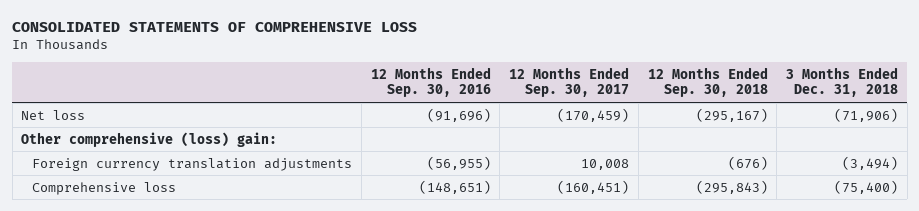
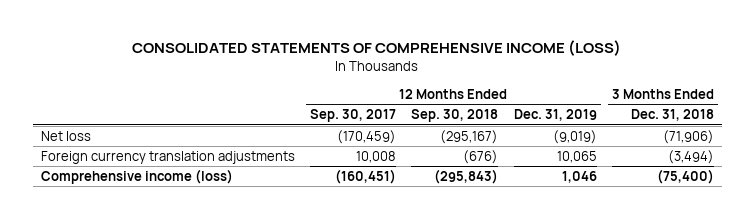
[12,21,418,32] CONSOLIDATED STATEMENTS OF COMPREHENSIVE LOSS -> [132,40,622,57] CONSOLIDATED STATEMENTS OF COMPREHENSIVE INCOME (LOSS)
[370,66,491,98] 12 Months Ended Sep. 30, 2016 -> none
none -> [513,109,597,122] Dec. 31, 2019
[21,131,278,147] Other comprehensive (loss) gain: -> none
[32,181,177,195] Comprehensive loss -> [40,168,233,184] Comprehensive income (loss)

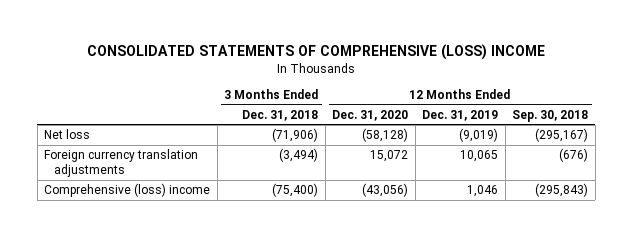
[132,40,622,57] CONSOLIDATED STATEMENTS OF COMPREHENSIVE INCOME (LOSS) -> [87,44,546,61] CONSOLIDATED STATEMENTS OF COMPREHENSIVE (LOSS) INCOME
[310,109,397,123] Sep. 30, 2017 -> none
none -> [332,109,409,121] Dec. 31, 2020
[40,168,233,184] Comprehensive income (loss) -> [44,183,211,198] Comprehensive (loss) income

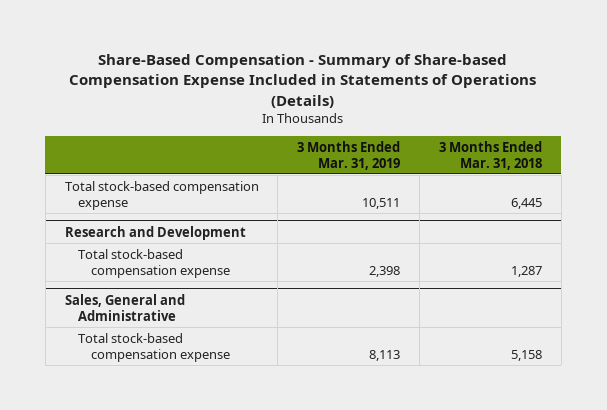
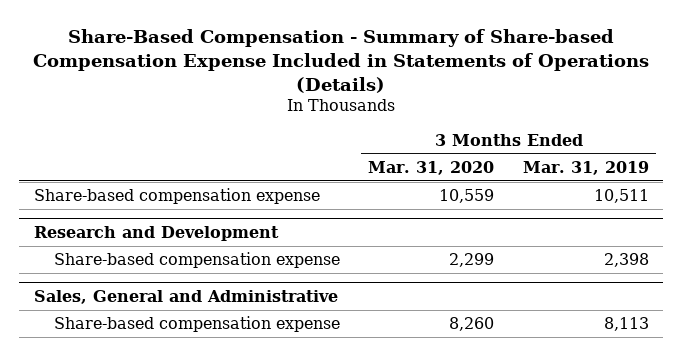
[438,140,542,170] 3 Months Ended Mar. 31, 2018 -> none
none -> [368,160,495,175] Mar. 31, 2020
[64,180,259,210] Total stock-based compensation expense -> [33,188,320,205] Share-based compensation expense
[77,248,231,278] Total stock-based compensation expense -> [53,252,340,269] Share-based compensation expense
[77,332,231,362] Total stock-based compensation expense -> [53,316,340,333] Share-based compensation expense

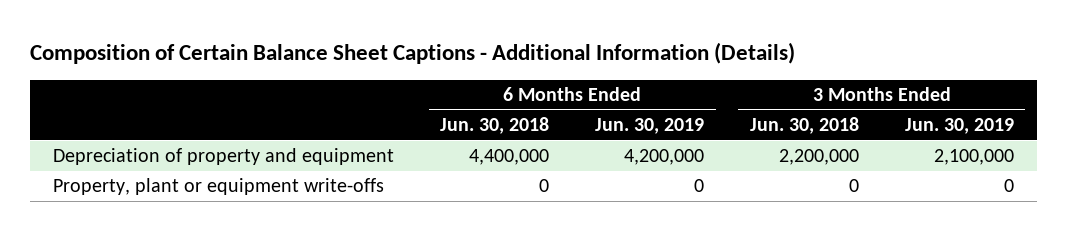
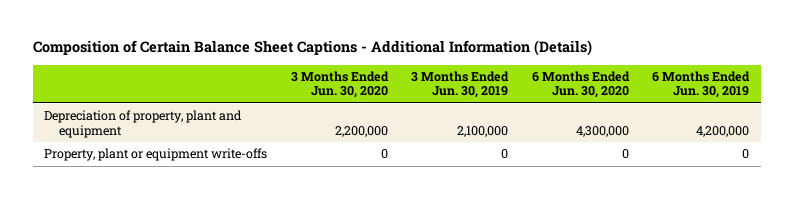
[440,117,550,135] Jun. 30, 2018 -> none
[749,117,859,135] Jun. 30, 2018 -> none
none -> [290,70,389,99] 3 Months Ended Jun. 30, 2020
none -> [531,70,630,99] 6 Months Ended Jun. 30, 2020
[53,148,395,166] Depreciation of property and equipment -> [44,110,243,138] Depreciation of property, plant and equipment

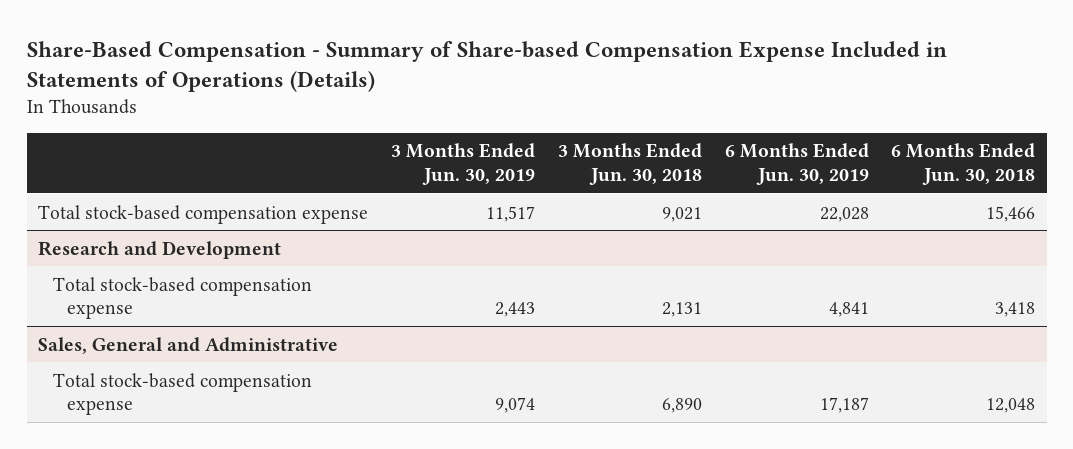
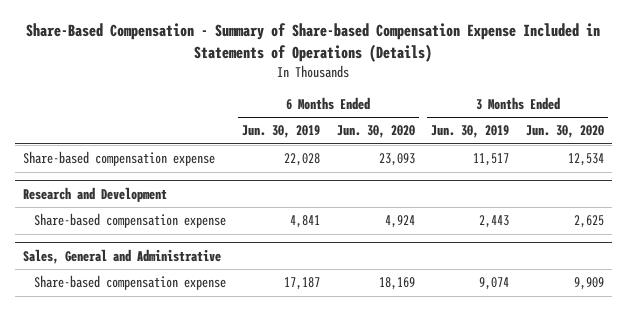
[557,143,702,185] 3 Months Ended Jun. 30, 2018 -> none
[891,143,1036,185] 6 Months Ended Jun. 30, 2018 -> none
none -> [336,125,415,139] Jun. 30, 2020
none -> [525,125,604,139] Jun. 30, 2020
[38,204,369,224] Total stock-based compensation expense -> [22,151,215,167] Share-based compensation expense
[52,276,312,319] Total stock-based compensation expense -> [33,213,226,229] Share-based compensation expense
[52,372,312,415] Total stock-based compensation expense -> [33,275,226,291] Share-based compensation expense

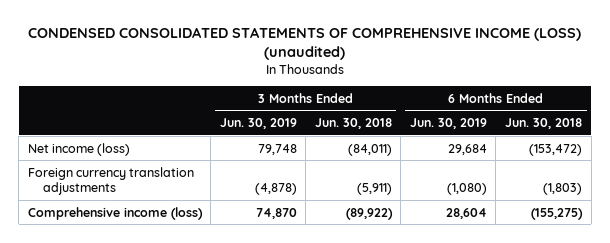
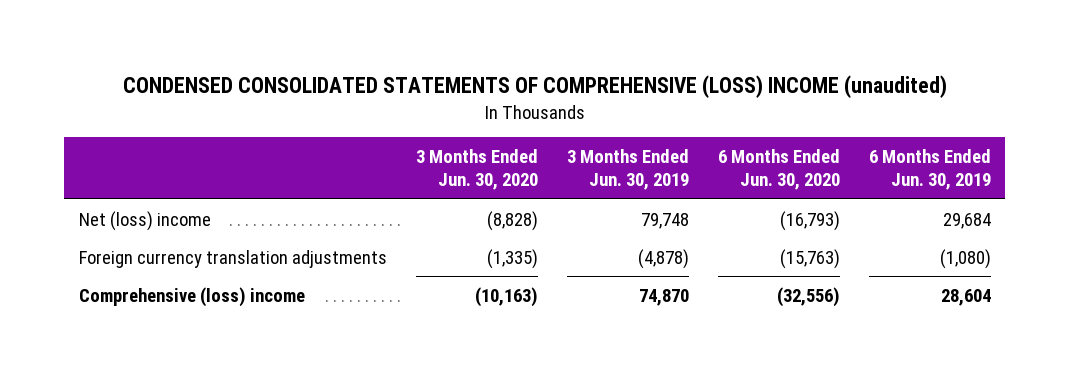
[27,26,581,61] CONDENSED CONSOLIDATED STATEMENTS OF COMPREHENSIVE INCOME (LOSS) (unaudited) -> [122,75,947,99] CONDENSED CONSOLIDATED STATEMENTS OF COMPREHENSIVE (LOSS) INCOME (unaudited)
[314,118,392,130] Jun. 30, 2018 -> none
[505,118,583,130] Jun. 30, 2018 -> none
none -> [415,148,538,191] 3 Months Ended Jun. 30, 2020
none -> [717,148,840,191] 6 Months Ended Jun. 30, 2020
[27,142,130,156] Net income (loss) -> [78,210,211,231] Net (loss) income
[27,206,203,220] Comprehensive income (loss) -> [78,286,305,307] Comprehensive (loss) income

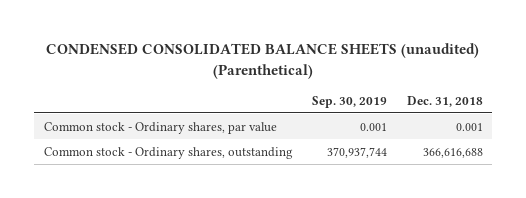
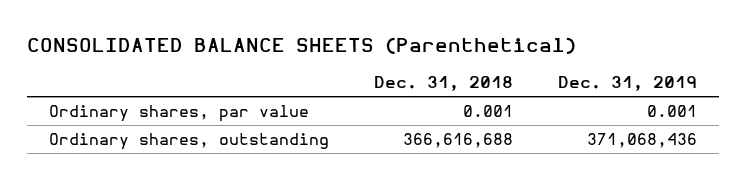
[46,43,480,79] CONDENSED CONSOLIDATED BALANCE SHEETS (unaudited) (Parenthetical) -> [27,37,577,55] CONSOLIDATED BALANCE SHEETS (Parenthetical)
[312,95,388,108] Sep. 30, 2019 -> none
none -> [557,76,697,92] Dec. 31, 2019
[43,121,277,134] Common stock - Ordinary shares, par value -> [49,105,310,123] Ordinary shares, par value
[43,146,293,159] Common stock - Ordinary shares, outstanding -> [49,133,330,151] Ordinary shares, outstanding

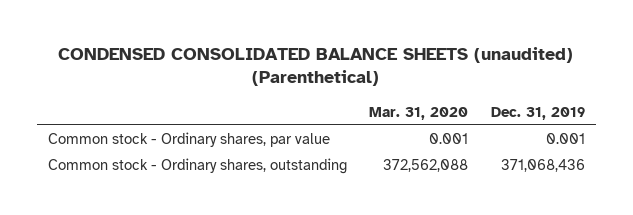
[27,37,577,55] CONSOLIDATED BALANCE SHEETS (Parenthetical) -> [58,47,574,87] CONDENSED CONSOLIDATED BALANCE SHEETS (unaudited) (Parenthetical)
[374,76,514,92] Dec. 31, 2018 -> none
none -> [369,106,469,120] Mar. 31, 2020
[49,105,310,123] Ordinary shares, par value -> [48,132,331,148] Common stock - Ordinary shares, par value
[49,133,330,151] Ordinary shares, outstanding -> [48,158,348,175] Common stock - Ordinary shares, outstanding

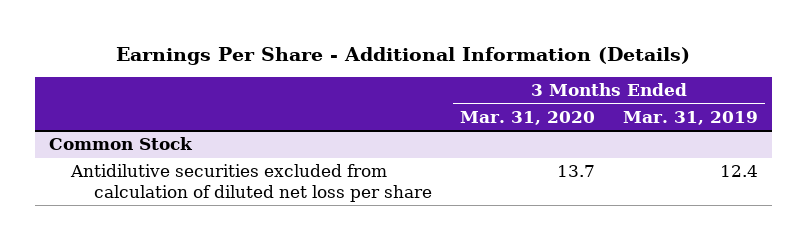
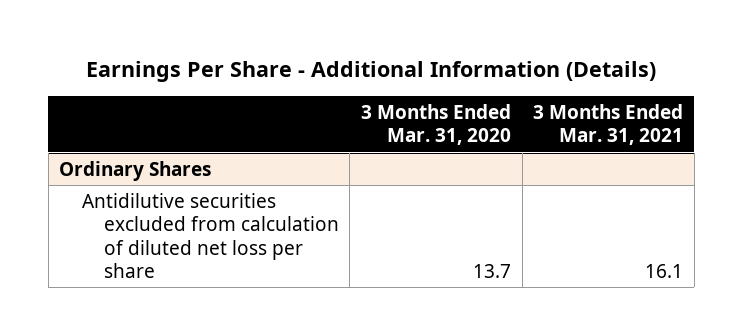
[622,110,758,125] Mar. 31, 2019 -> none
none -> [533,104,684,146] 3 Months Ended Mar. 31, 2021
[48,137,193,151] Common Stock -> [59,160,212,181] Ordinary Shares

